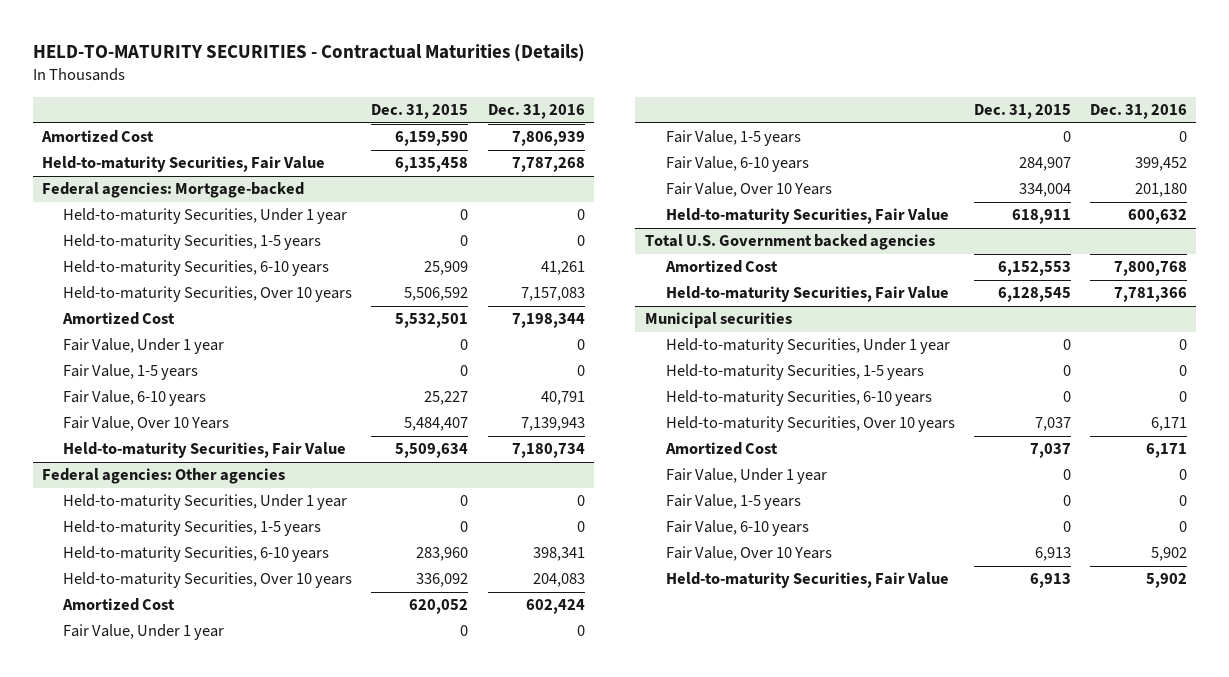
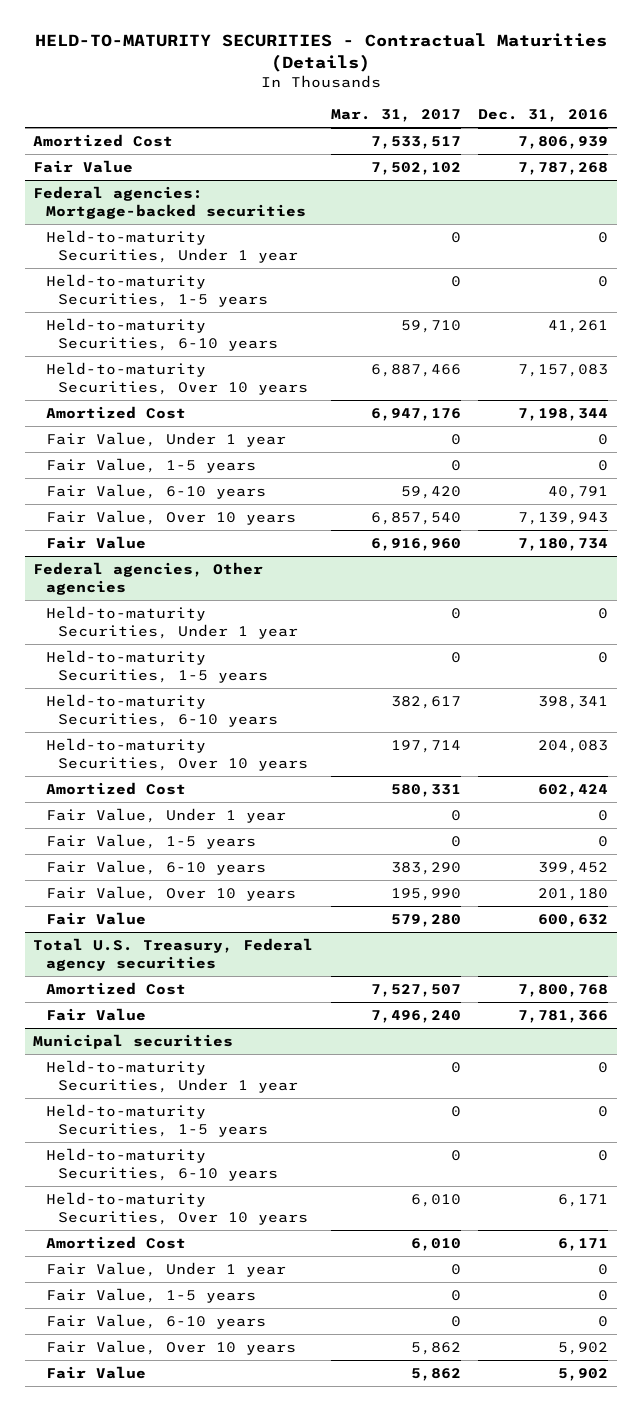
[371,104,469,120] Dec. 31, 2015 -> none
none -> [330,109,461,123] Mar. 31, 2017
[42,156,326,173] Held-to-maturity Securities, Fair Value -> [33,159,134,173] Fair Value
[42,182,305,199] Federal agencies: Mortgage-backed -> [33,185,306,220] Federal agencies: Mortgage-backed securities
[63,416,230,432] Fair Value, Over 10 Years -> [45,509,296,525] Fair Value, Over 10 years
[63,442,347,459] Held-to-maturity Securities, Fair Value -> [45,535,146,549] Fair Value
[42,468,286,485] Federal agencies: Other agencies -> [33,561,264,596] Federal agencies, Other agencies
[665,182,832,198] Fair Value, Over 10 Years -> [45,885,296,901] Fair Value, Over 10 years
[665,208,949,225] Held-to-maturity Securities, Fair Value -> [45,911,146,925] Fair Value
[644,234,935,251] Total U.S. Government backed agencies -> [33,937,314,972] Total U.S. Treasury, Federal agency securities
[665,286,949,303] Held-to-maturity Securities, Fair Value -> [45,1007,146,1021] Fair Value
[665,546,832,562] Fair Value, Over 10 Years -> [45,1339,296,1355] Fair Value, Over 10 years
[665,572,949,589] Held-to-maturity Securities, Fair Value -> [45,1365,146,1379] Fair Value

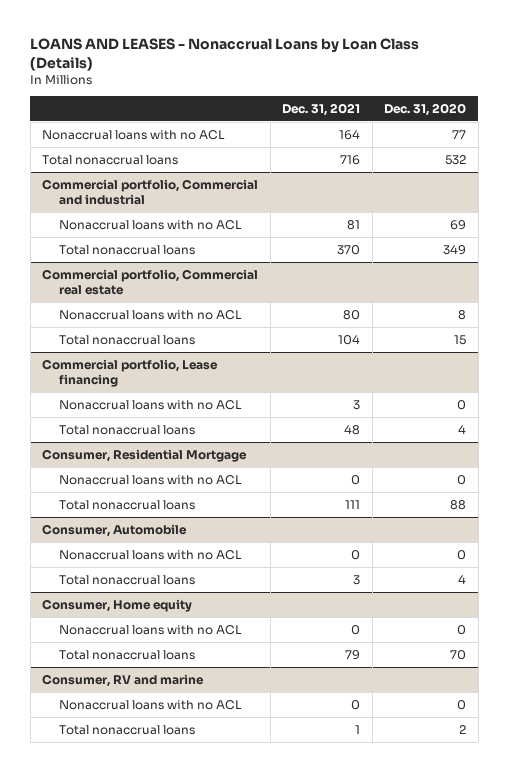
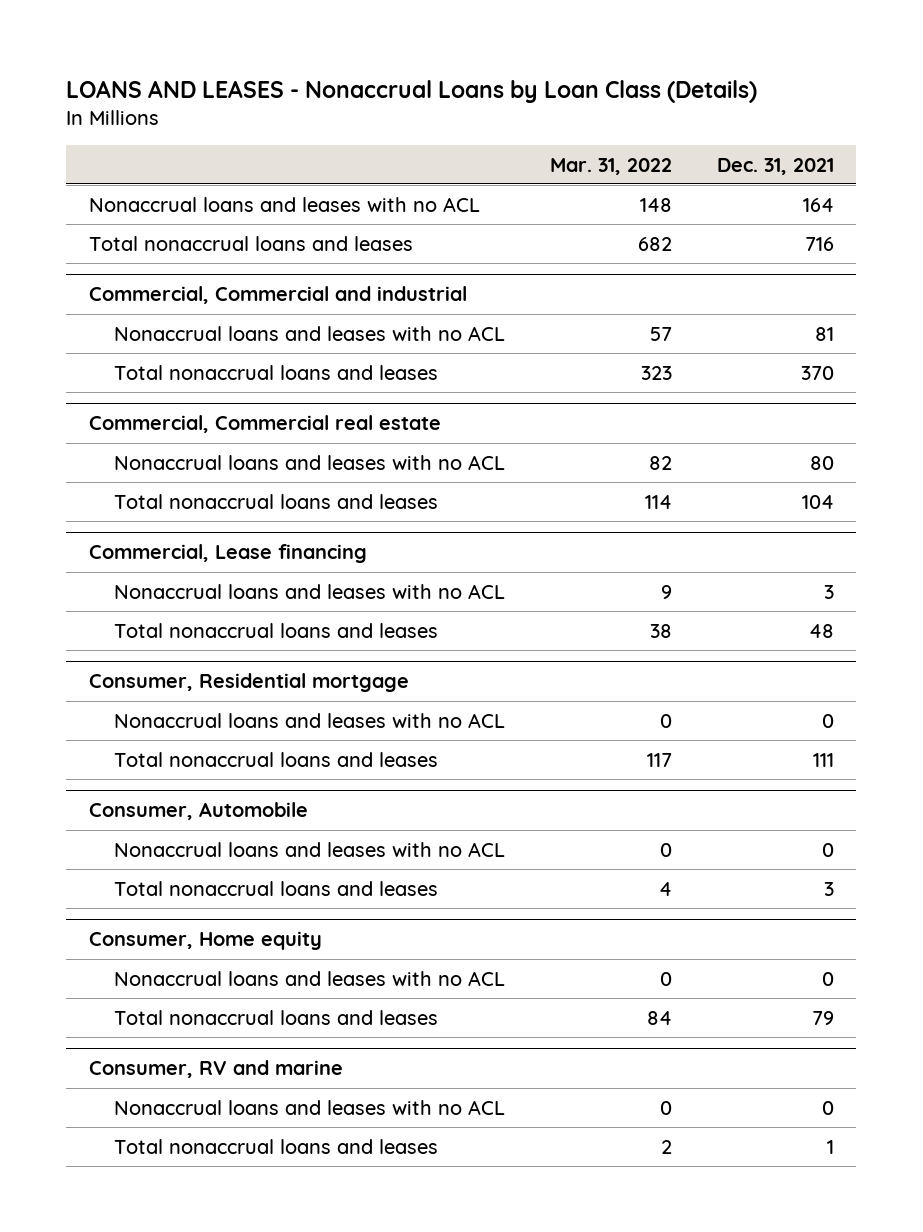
[384,103,467,117] Dec. 31, 2020 -> none
none -> [549,157,672,175] Mar. 31, 2022
[42,129,226,140] Nonaccrual loans with no ACL -> [88,196,480,212] Nonaccrual loans and leases with no ACL
[42,154,179,165] Total nonaccrual loans -> [88,235,413,251] Total nonaccrual loans and leases
[42,178,259,205] Commercial portfolio, Commercial and industrial -> [88,286,467,305] Commercial, Commercial and industrial
[59,219,243,230] Nonaccrual loans with no ACL -> [113,325,505,341] Nonaccrual loans and leases with no ACL
[59,244,196,255] Total nonaccrual loans -> [113,364,438,380] Total nonaccrual loans and leases
[42,268,259,295] Commercial portfolio, Commercial real estate -> [88,415,441,434] Commercial, Commercial real estate
[59,309,243,320] Nonaccrual loans with no ACL -> [113,454,505,470] Nonaccrual loans and leases with no ACL
[59,334,196,345] Total nonaccrual loans -> [113,493,438,509] Total nonaccrual loans and leases
[42,358,219,387] Commercial portfolio, Lease financing -> [88,544,367,564] Commercial, Lease financing
[59,399,243,410] Nonaccrual loans with no ACL -> [113,583,505,599] Nonaccrual loans and leases with no ACL
[59,424,196,435] Total nonaccrual loans -> [113,622,438,638] Total nonaccrual loans and leases
[42,448,248,462] Consumer, Residential Mortgage -> [88,673,409,693] Consumer, Residential mortgage
[59,474,243,485] Nonaccrual loans with no ACL -> [113,712,505,728] Nonaccrual loans and leases with no ACL
[59,499,196,510] Total nonaccrual loans -> [113,751,438,767] Total nonaccrual loans and leases
[59,549,243,560] Nonaccrual loans with no ACL -> [113,841,505,857] Nonaccrual loans and leases with no ACL
[59,574,196,585] Total nonaccrual loans -> [113,880,438,896] Total nonaccrual loans and leases
[59,624,243,635] Nonaccrual loans with no ACL -> [113,970,505,986] Nonaccrual loans and leases with no ACL
[59,649,196,660] Total nonaccrual loans -> [113,1009,438,1025] Total nonaccrual loans and leases
[59,699,243,710] Nonaccrual loans with no ACL -> [113,1099,505,1115] Nonaccrual loans and leases with no ACL
[59,724,196,735] Total nonaccrual loans -> [113,1138,438,1154] Total nonaccrual loans and leases

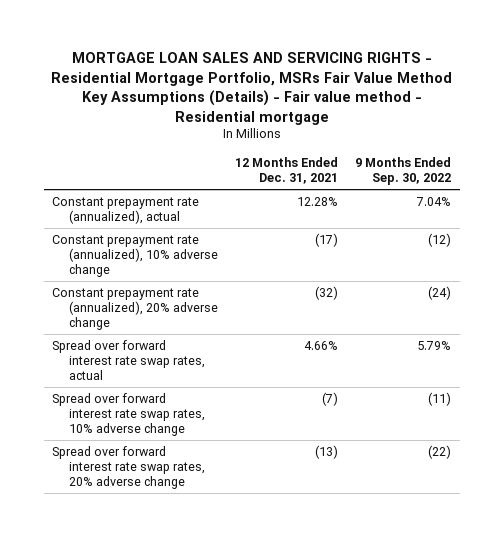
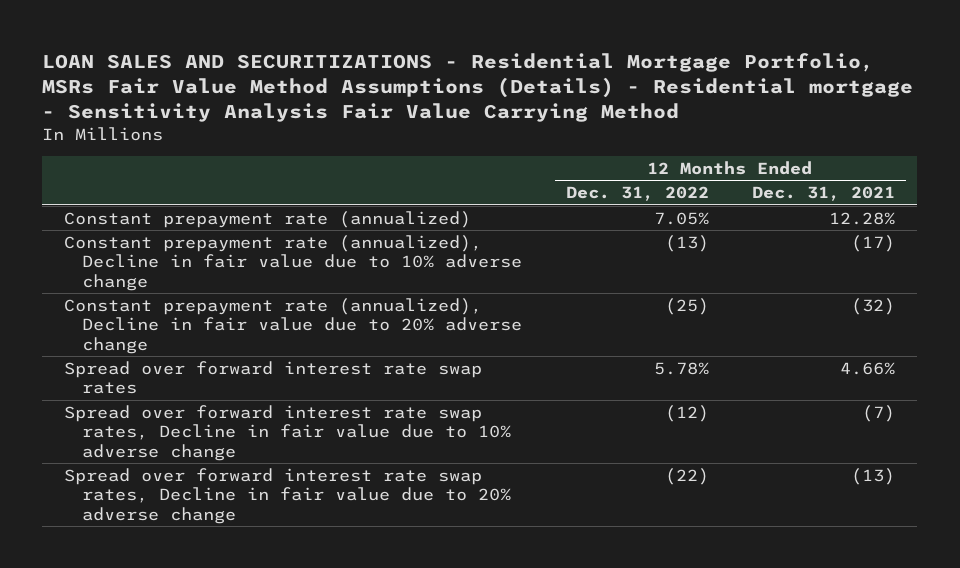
[50,52,452,125] MORTGAGE LOAN SALES AND SERVICING RIGHTS - Residential Mortgage Portfolio, MSRs Fair Value Method Key Assumptions (Details) - Fair value method - Residential mortgage -> [42,52,914,122] LOAN SALES AND SECURITIZATIONS - Residential Mortgage Portfolio, MSRs Fair Value Method Assumptions (Details) - Residential mortgage - Sensitivity Analysis Fair Value Carrying Method
[355,157,452,185] 9 Months Ended Sep. 30, 2022 -> none
none -> [565,186,709,202] Dec. 31, 2022
[52,197,200,224] Constant prepayment rate (annualized), actual -> [64,210,472,228] Constant prepayment rate (annualized)
[52,235,218,277] Constant prepayment rate (annualized), 10% adverse change -> [64,234,522,291] Constant prepayment rate (annualized), Decline in fair value due to 10% adverse change
[52,288,218,330] Constant prepayment rate (annualized), 20% adverse change -> [64,297,522,354] Constant prepayment rate (annualized), Decline in fair value due to 20% adverse change
[52,340,205,380] Spread over forward interest rate swap rates, actual -> [64,360,483,395] Spread over forward interest rate swap rates
[52,393,205,436] Spread over forward interest rate swap rates, 10% adverse change -> [64,404,511,461] Spread over forward interest rate swap rates, Decline in fair value due to 10% adverse change
[52,446,205,489] Spread over forward interest rate swap rates, 20% adverse change -> [64,467,511,524] Spread over forward interest rate swap rates, Decline in fair value due to 20% adverse change

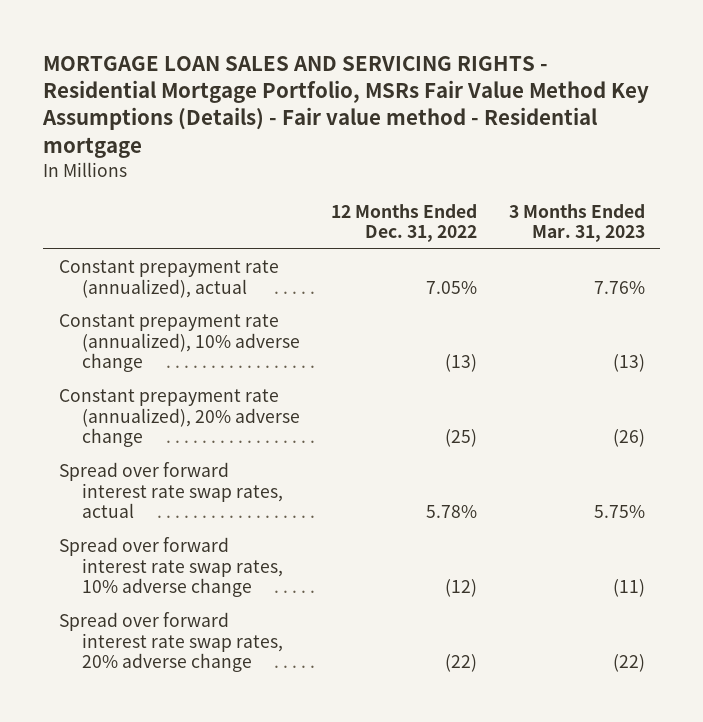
[42,52,914,122] LOAN SALES AND SECURITIZATIONS - Residential Mortgage Portfolio, MSRs Fair Value Method Assumptions (Details) - Residential mortgage - Sensitivity Analysis Fair Value Carrying Method -> [42,55,650,158] MORTGAGE LOAN SALES AND SERVICING RIGHTS - Residential Mortgage Portfolio, MSRs Fair Value Method Key Assumptions (Details) - Fair value method - Residential mortgage
[752,186,896,202] Dec. 31, 2021 -> none
none -> [508,203,645,243] 3 Months Ended Mar. 31, 2023
[64,210,472,228] Constant prepayment rate (annualized) -> [58,260,279,298] Constant prepayment rate (annualized), actual
[64,234,522,291] Constant prepayment rate (annualized), Decline in fair value due to 10% adverse change -> [58,314,300,373] Constant prepayment rate (annualized), 10% adverse change
[64,297,522,354] Constant prepayment rate (annualized), Decline in fair value due to 20% adverse change -> [58,389,300,448] Constant prepayment rate (annualized), 20% adverse change
[64,360,483,395] Spread over forward interest rate swap rates -> [58,462,283,519] Spread over forward interest rate swap rates, actual
[64,404,511,461] Spread over forward interest rate swap rates, Decline in fair value due to 10% adverse change -> [58,537,283,598] Spread over forward interest rate swap rates, 10% adverse change
[64,467,511,524] Spread over forward interest rate swap rates, Decline in fair value due to 20% adverse change -> [58,612,283,673] Spread over forward interest rate swap rates, 20% adverse change

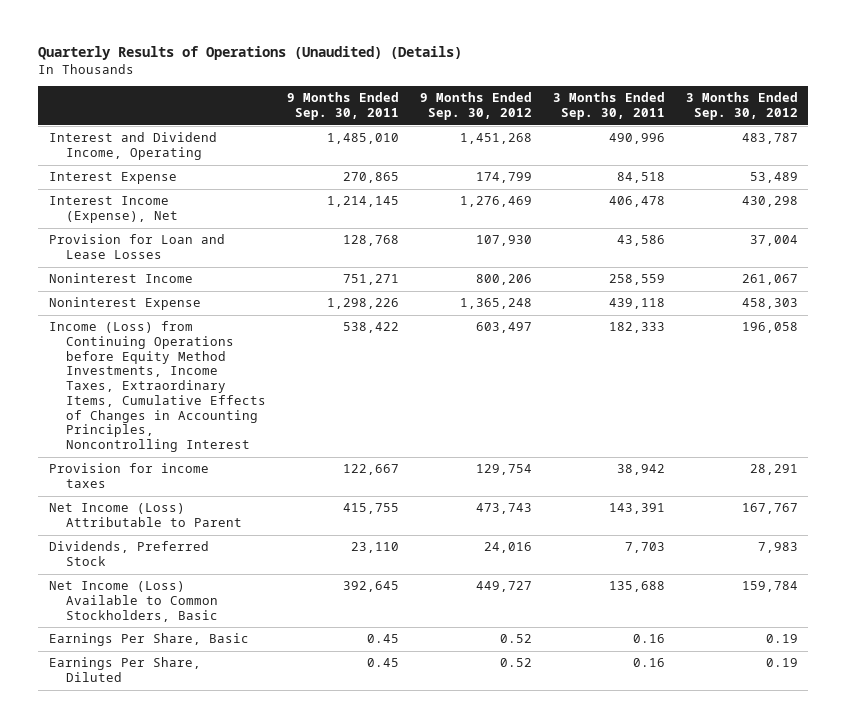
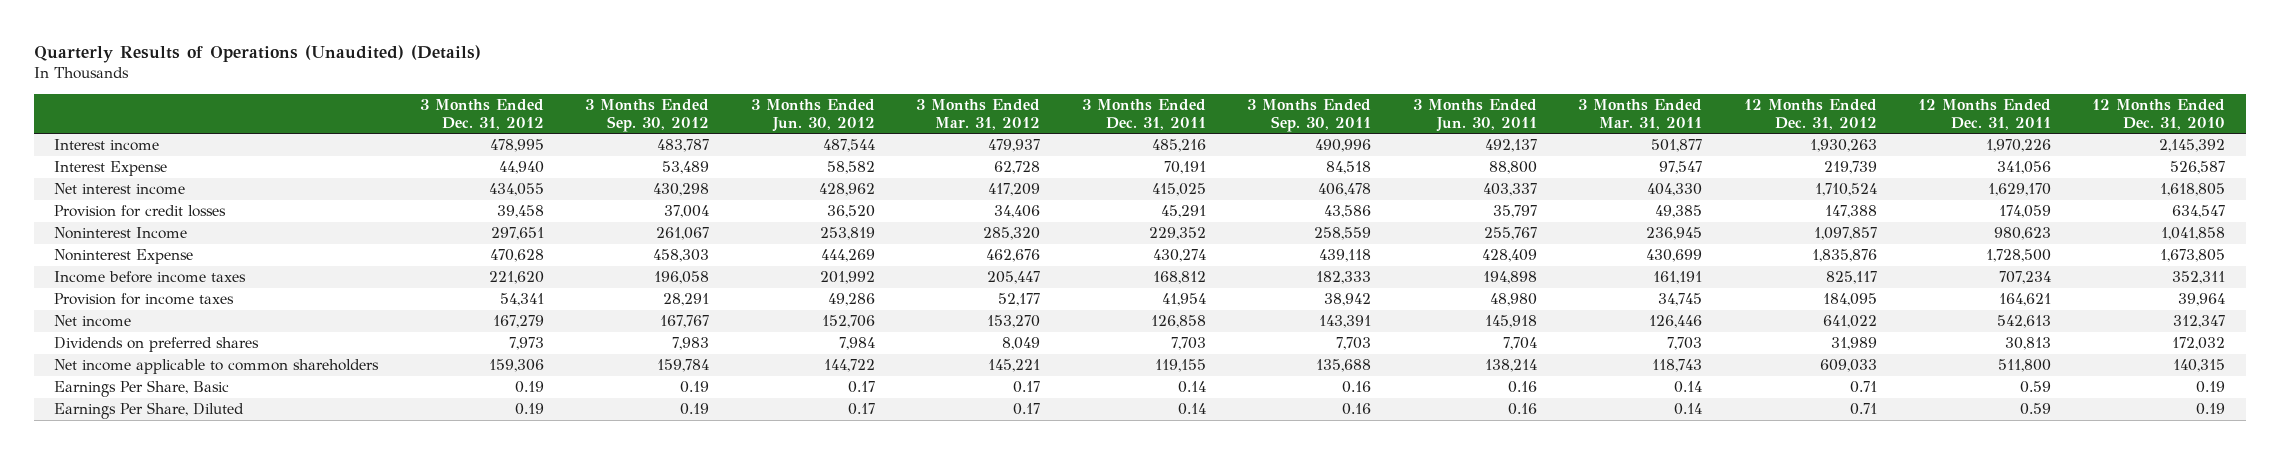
[286,92,399,121] 9 Months Ended Sep. 30, 2011 -> none
[419,92,532,121] 9 Months Ended Sep. 30, 2012 -> none
none -> [419,99,544,130] 3 Months Ended Dec. 31, 2012
none -> [750,99,875,132] 3 Months Ended Jun. 30, 2012
none -> [916,99,1041,130] 3 Months Ended Mar. 31, 2012
none -> [1081,99,1206,130] 3 Months Ended Dec. 31, 2011
none -> [1412,99,1537,132] 3 Months Ended Jun. 30, 2011
none -> [1578,99,1703,130] 3 Months Ended Mar. 31, 2011
none -> [1743,99,1877,130] 12 Months Ended Dec. 31, 2012
none -> [1917,99,2051,130] 12 Months Ended Dec. 31, 2011
none -> [2092,99,2226,130] 12 Months Ended Dec. 31, 2010
[48,132,217,161] Interest and Dividend Income, Operating -> [54,139,160,152] Interest income
[48,196,178,224] Interest Income (Expense), Net -> [54,183,186,196] Net interest income
[48,234,225,260] Provision for Loan and Lease Losses -> [54,205,227,218] Provision for credit losses
[48,321,266,452] Income (Loss) from Continuing Operations before Equity Method Investments, Income Taxes, Extraordinary Items, Cumulative Effects of Changes in Accounting Principles, Noncontrolling Interest -> [54,271,247,284] Income before income taxes
[48,503,242,528] Net Income (Loss) Attributable to Parent -> [54,315,132,328] Net income
[48,541,209,567] Dividends, Preferred Stock -> [54,337,260,353] Dividends on preferred shares
[48,581,218,622] Net Income (Loss) Available to Common Stockholders, Basic -> [54,359,380,375] Net income applicable to common shareholders

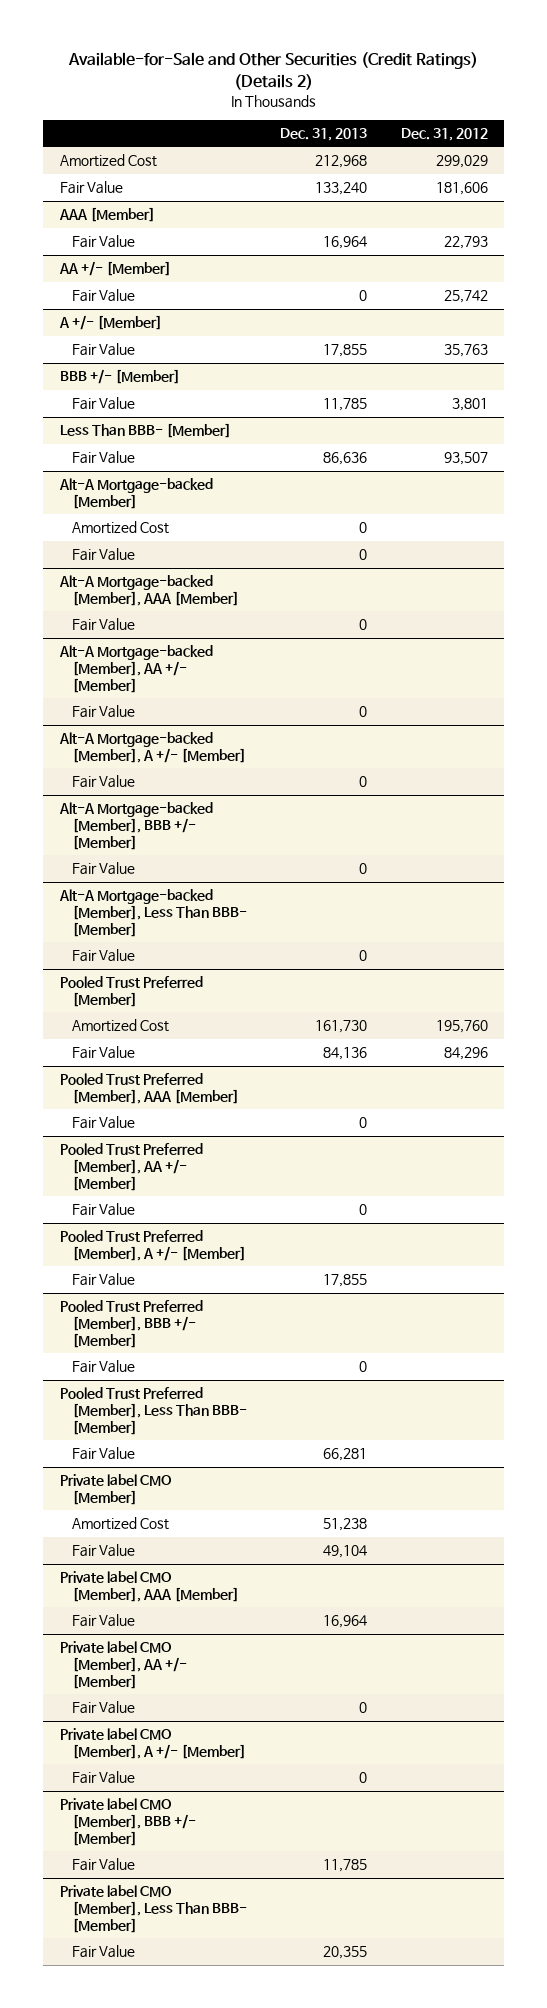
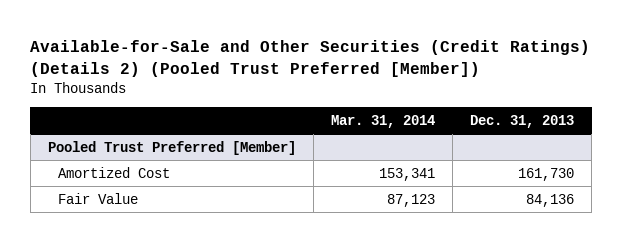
[67,51,478,90] Available-for-Sale and Other Securities (Credit Ratings) (Details 2) -> [30,40,591,77] Available-for-Sale and Other Securities (Credit Ratings) (Details 2) (Pooled Trust Preferred [Member])
[400,128,488,142] Dec. 31, 2012 -> none
none -> [331,114,436,128] Mar. 31, 2014
[59,154,157,168] Amortized Cost -> none
[59,181,123,195] Fair Value -> none
[58,207,155,223] AAA [Member] -> none
[72,235,136,249] Fair Value -> none
[58,261,171,277] AA +/- [Member] -> none
[72,289,136,303] Fair Value -> none
[58,315,162,331] A +/- [Member] -> none
[72,343,136,357] Fair Value -> none
[59,369,180,385] BBB +/- [Member] -> none
[72,397,136,411] Fair Value -> none
[59,423,231,439] Less Than BBB- [Member] -> none
[72,451,136,465] Fair Value -> none
[58,478,213,509] Alt-A Mortgage-backed [Member] -> none
[72,521,170,535] Amortized Cost -> none
[72,548,136,562] Fair Value -> none
[58,575,240,606] Alt-A Mortgage-backed [Member], AAA [Member] -> none
[72,618,136,632] Fair Value -> none
[58,645,213,693] Alt-A Mortgage-backed [Member], AA +/- [Member] -> none
[72,705,136,719] Fair Value -> none
[58,732,247,763] Alt-A Mortgage-backed [Member], A +/- [Member] -> none
[72,775,136,789] Fair Value -> none
[58,802,213,850] Alt-A Mortgage-backed [Member], BBB +/- [Member] -> none
[72,862,136,876] Fair Value -> none
[58,889,248,937] Alt-A Mortgage-backed [Member], Less Than BBB- [Member] -> none
[72,949,136,963] Fair Value -> none
[59,1073,240,1104] Pooled Trust Preferred [Member], AAA [Member] -> none
[72,1116,136,1130] Fair Value -> none
[59,1143,203,1191] Pooled Trust Preferred [Member], AA +/- [Member] -> none
[72,1203,136,1217] Fair Value -> none
[59,1230,247,1261] Pooled Trust Preferred [Member], A +/- [Member] -> none
[72,1273,136,1287] Fair Value -> none
[59,1300,203,1348] Pooled Trust Preferred [Member], BBB +/- [Member] -> none
[72,1360,136,1374] Fair Value -> none
[59,1387,248,1435] Pooled Trust Preferred [Member], Less Than BBB- [Member] -> none
[72,1447,136,1461] Fair Value -> none
[59,1474,172,1505] Private label CMO [Member] -> none
[72,1517,170,1531] Amortized Cost -> none
[72,1544,136,1558] Fair Value -> none
[59,1571,240,1602] Private label CMO [Member], AAA [Member] -> none
[72,1614,136,1628] Fair Value -> none
[59,1641,188,1689] Private label CMO [Member], AA +/- [Member] -> none
[72,1701,136,1715] Fair Value -> none
[59,1728,247,1759] Private label CMO [Member], A +/- [Member] -> none
[72,1771,136,1785] Fair Value -> none
[59,1798,197,1846] Private label CMO [Member], BBB +/- [Member] -> none
[72,1858,136,1872] Fair Value -> none
[59,1885,248,1933] Private label CMO [Member], Less Than BBB- [Member] -> none
[72,1945,136,1959] Fair Value -> none

